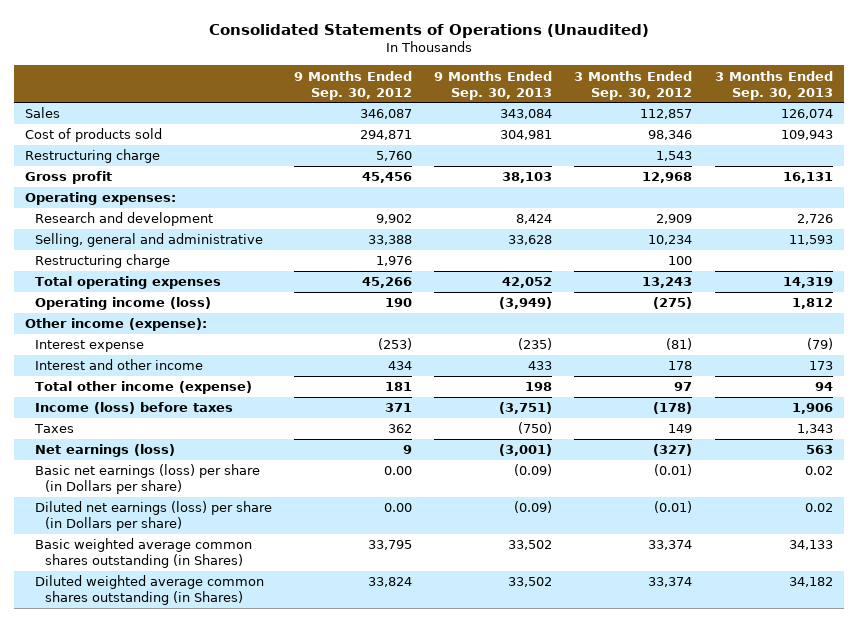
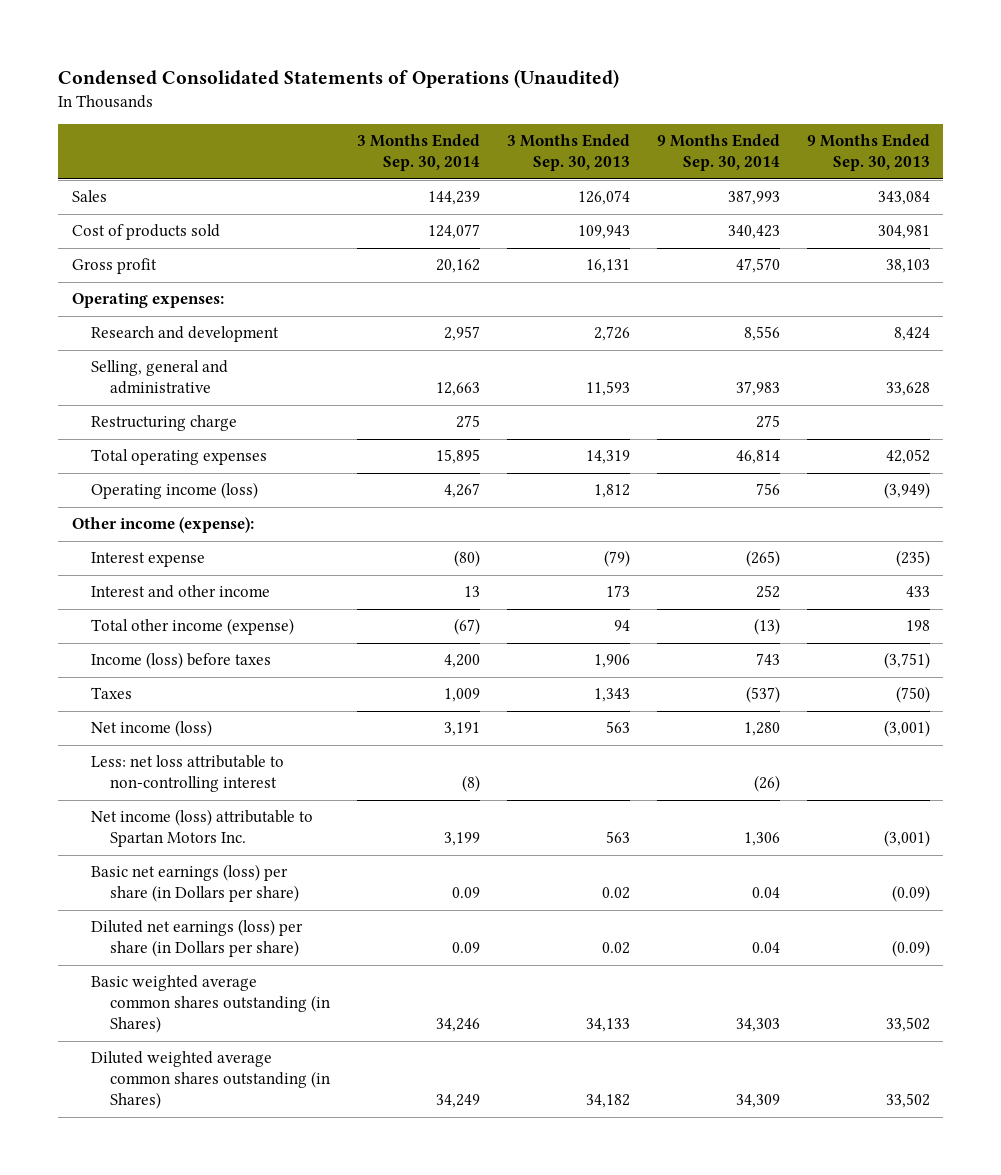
[209,23,650,38] Consolidated Statements of Operations (Unaudited) -> [58,69,620,89] Condensed Consolidated Statements of Operations (Unaudited)
[294,70,413,100] 9 Months Ended Sep. 30, 2012 -> none
[574,70,693,100] 3 Months Ended Sep. 30, 2012 -> none
none -> [357,134,481,172] 3 Months Ended Sep. 30, 2014
none -> [656,134,780,172] 9 Months Ended Sep. 30, 2014
[25,149,161,164] Restructuring charge -> none
none -> [90,720,212,738] Net income (loss)
none -> [90,755,284,793] Less: net loss attributable to non-controlling interest
[34,444,175,458] Net earnings (loss) -> [90,809,313,848] Net income (loss) attributable to Spartan Motors Inc.

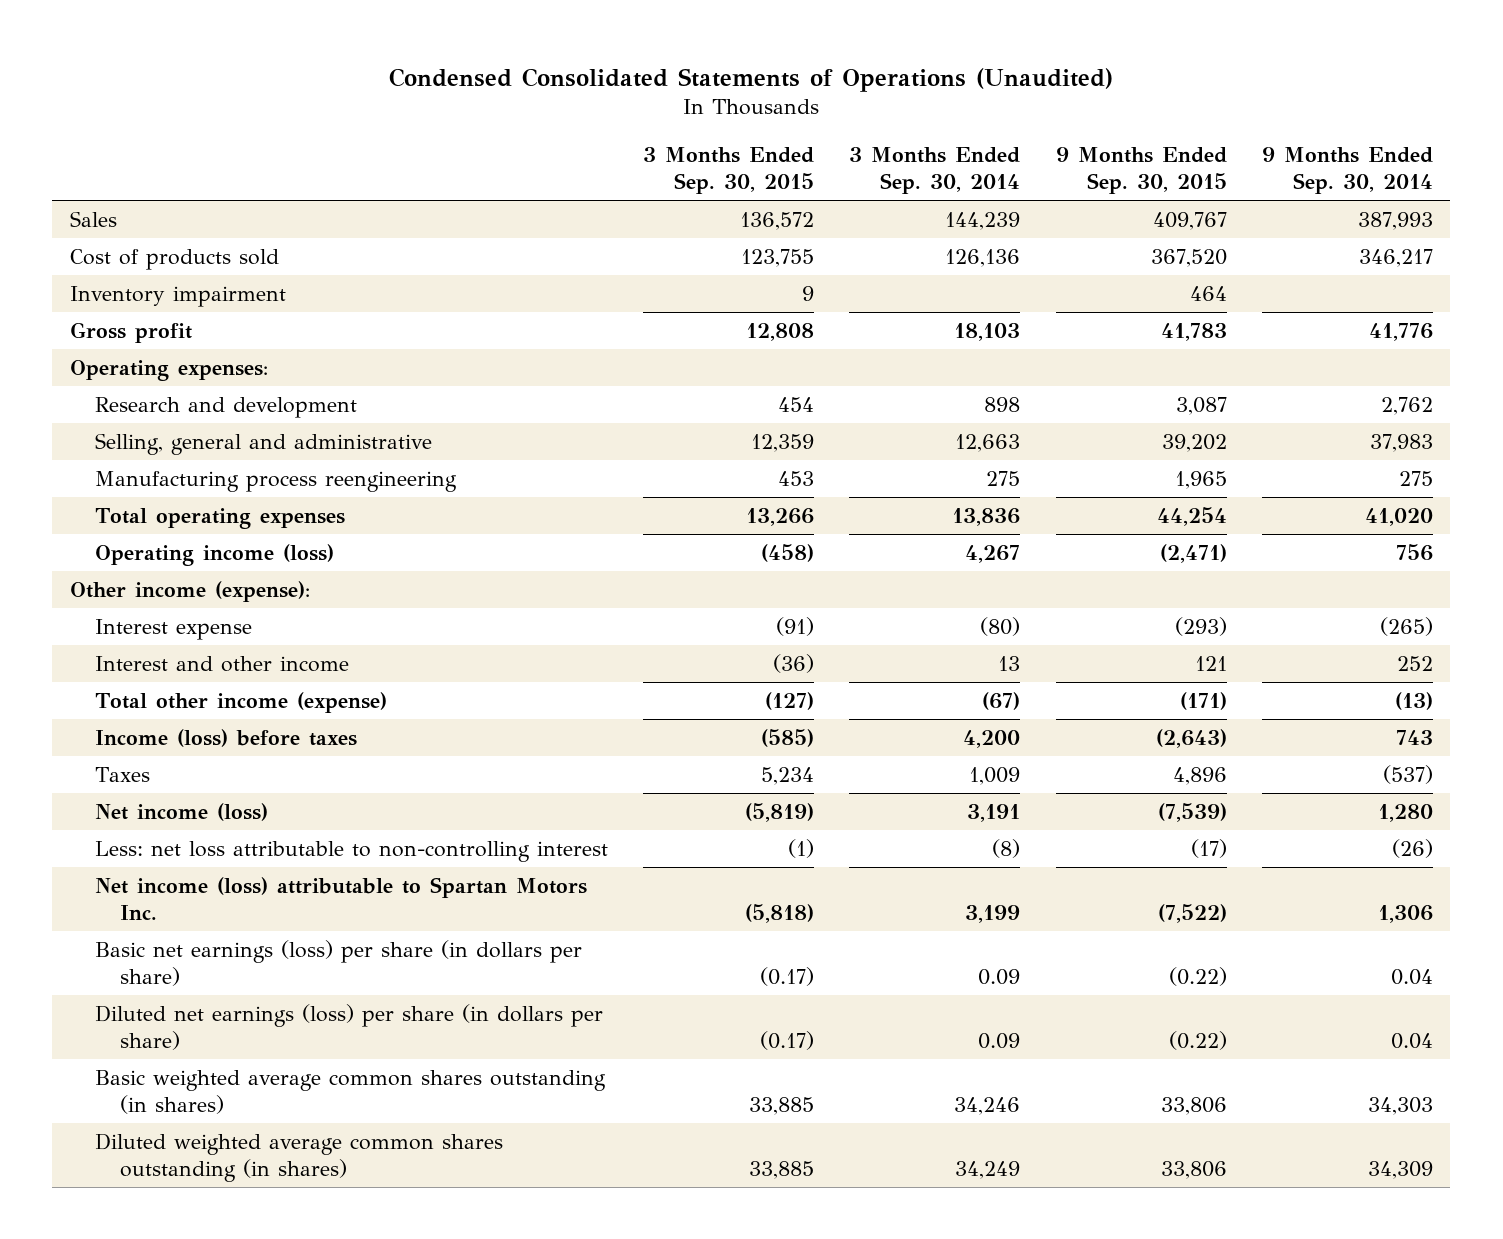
[506,134,630,172] 3 Months Ended Sep. 30, 2013 -> none
[806,134,930,172] 9 Months Ended Sep. 30, 2013 -> none
none -> [643,146,815,194] 3 Months Ended Sep. 30, 2015
none -> [1055,146,1227,194] 9 Months Ended Sep. 30, 2015
[428,224,481,240] 124,077 -> [945,249,1021,268] 126,136
[727,225,780,240] 340,423 -> [1358,249,1433,268] 346,217
none -> [69,286,286,308] Inventory impairment
[436,259,481,274] 20,162 -> [954,323,1021,342] 18,103
[735,258,780,274] 47,570 -> [1368,323,1433,342] 41,776
[444,326,481,342] 2,957 -> [984,397,1021,413] 898
[743,326,780,342] 8,556 -> [1380,397,1433,416] 2,762
[90,415,237,432] Restructuring charge -> [95,471,458,493] Manufacturing process reengineering
[436,449,481,465] 15,895 -> [952,508,1021,527] 13,836
[735,450,780,465] 46,814 -> [1364,508,1433,527] 41,020
[90,864,300,903] Basic net earnings (loss) per share (in Dollars per share) -> [95,940,583,987] Basic net earnings (loss) per share (in dollars per share)
[90,919,303,958] Diluted net earnings (loss) per share (in Dollars per share) -> [95,1004,604,1051] Diluted net earnings (loss) per share (in dollars per share)
[90,975,331,1034] Basic weighted average common shares outstanding (in Shares) -> [95,1070,607,1115] Basic weighted average common shares outstanding (in shares)
[90,1051,331,1110] Diluted weighted average common shares outstanding (in Shares) -> [95,1133,504,1183] Diluted weighted average common shares outstanding (in shares)

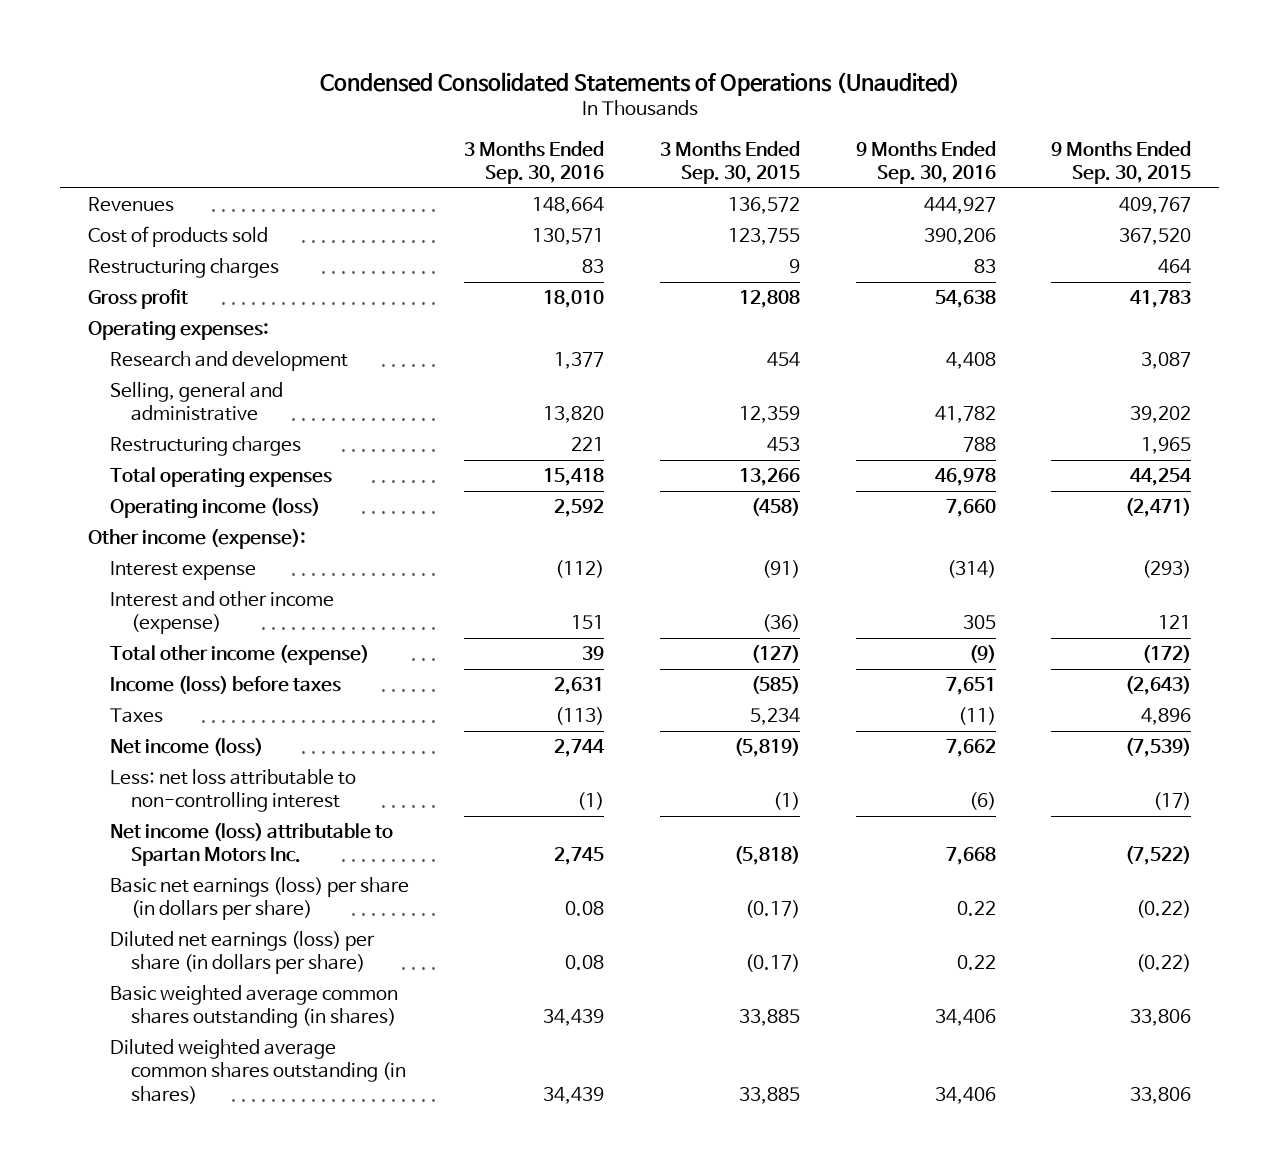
[849,146,1021,194] 3 Months Ended Sep. 30, 2014 -> none
[1261,146,1433,194] 9 Months Ended Sep. 30, 2014 -> none
none -> [464,140,605,185] 3 Months Ended Sep. 30, 2016
none -> [855,140,996,185] 9 Months Ended Sep. 30, 2016
[69,211,117,228] Sales -> [88,197,175,213] Revenues
[69,286,286,308] Inventory impairment -> [88,258,280,279] Restructuring charges
[95,471,458,493] Manufacturing process reengineering -> [109,436,301,457] Restructuring charges
[95,656,350,673] Interest and other income -> [109,591,334,635] Interest and other income (expense)
[1179,692,1227,711] (171) -> [1142,645,1192,664] (172)

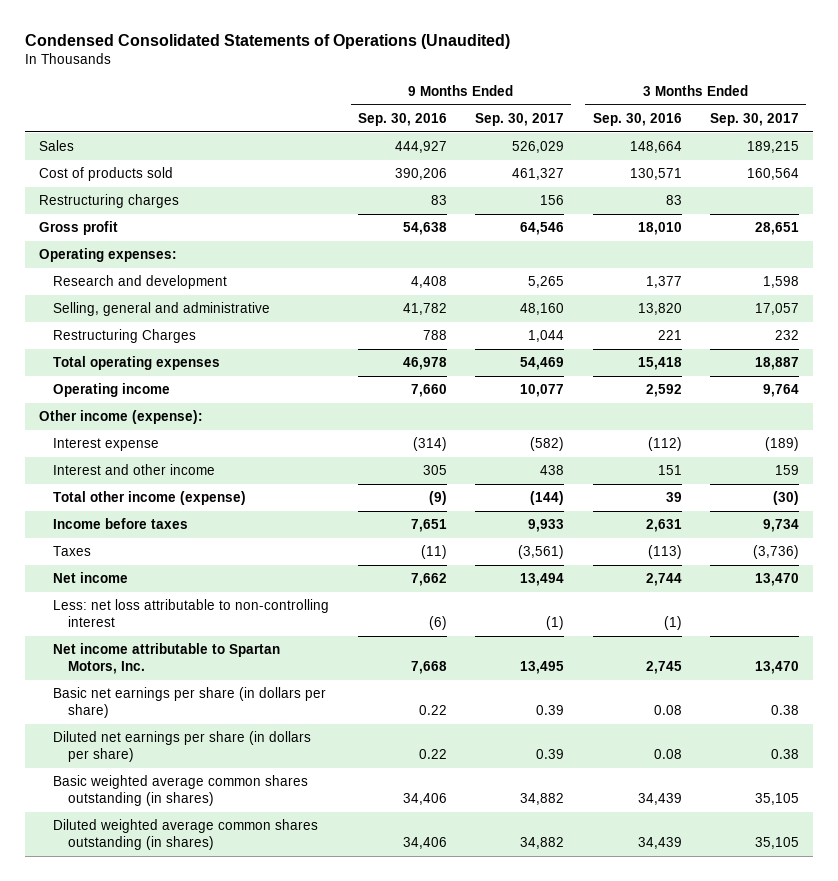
[659,140,800,185] 3 Months Ended Sep. 30, 2015 -> none
[1051,140,1192,185] 9 Months Ended Sep. 30, 2015 -> none
none -> [475,112,565,126] Sep. 30, 2017
none -> [709,112,799,126] Sep. 30, 2017
[88,197,175,213] Revenues -> [38,140,74,152] Sales
[109,436,301,457] Restructuring charges -> [53,329,197,344] Restructuring Charges
[109,498,320,519] Operating income (loss) -> [53,383,171,398] Operating income
[109,591,334,635] Interest and other income (expense) -> [53,464,216,476] Interest and other income
[109,676,341,695] Income (loss) before taxes -> [53,518,189,530] Income before taxes
[109,738,263,757] Net income (loss) -> [53,572,129,584] Net income
[109,823,393,867] Net income (loss) attributable to Spartan Motors Inc. -> [53,643,281,674] Net income attributable to Spartan Motors, Inc.
[109,877,409,921] Basic net earnings (loss) per share (in dollars per share) -> [53,687,327,718] Basic net earnings per share (in dollars per share)
[109,931,375,975] Diluted net earnings (loss) per share (in dollars per share) -> [53,731,312,762] Diluted net earnings per share (in dollars per share)

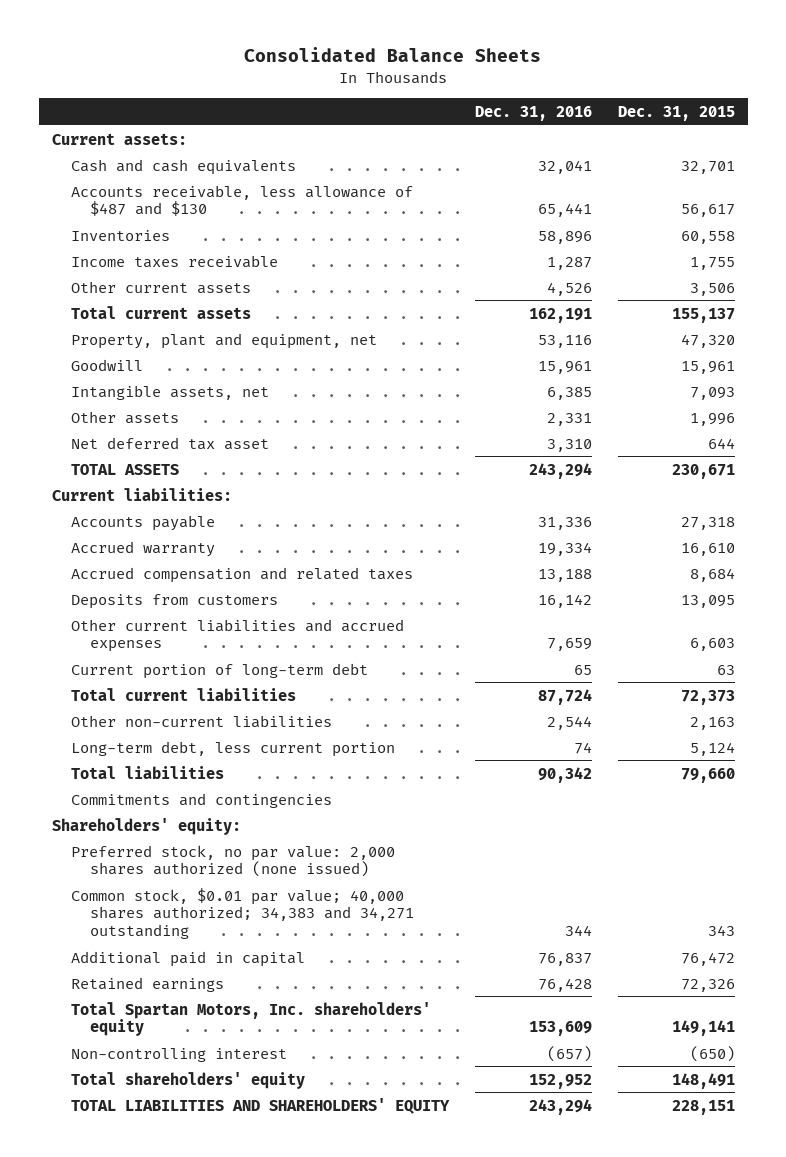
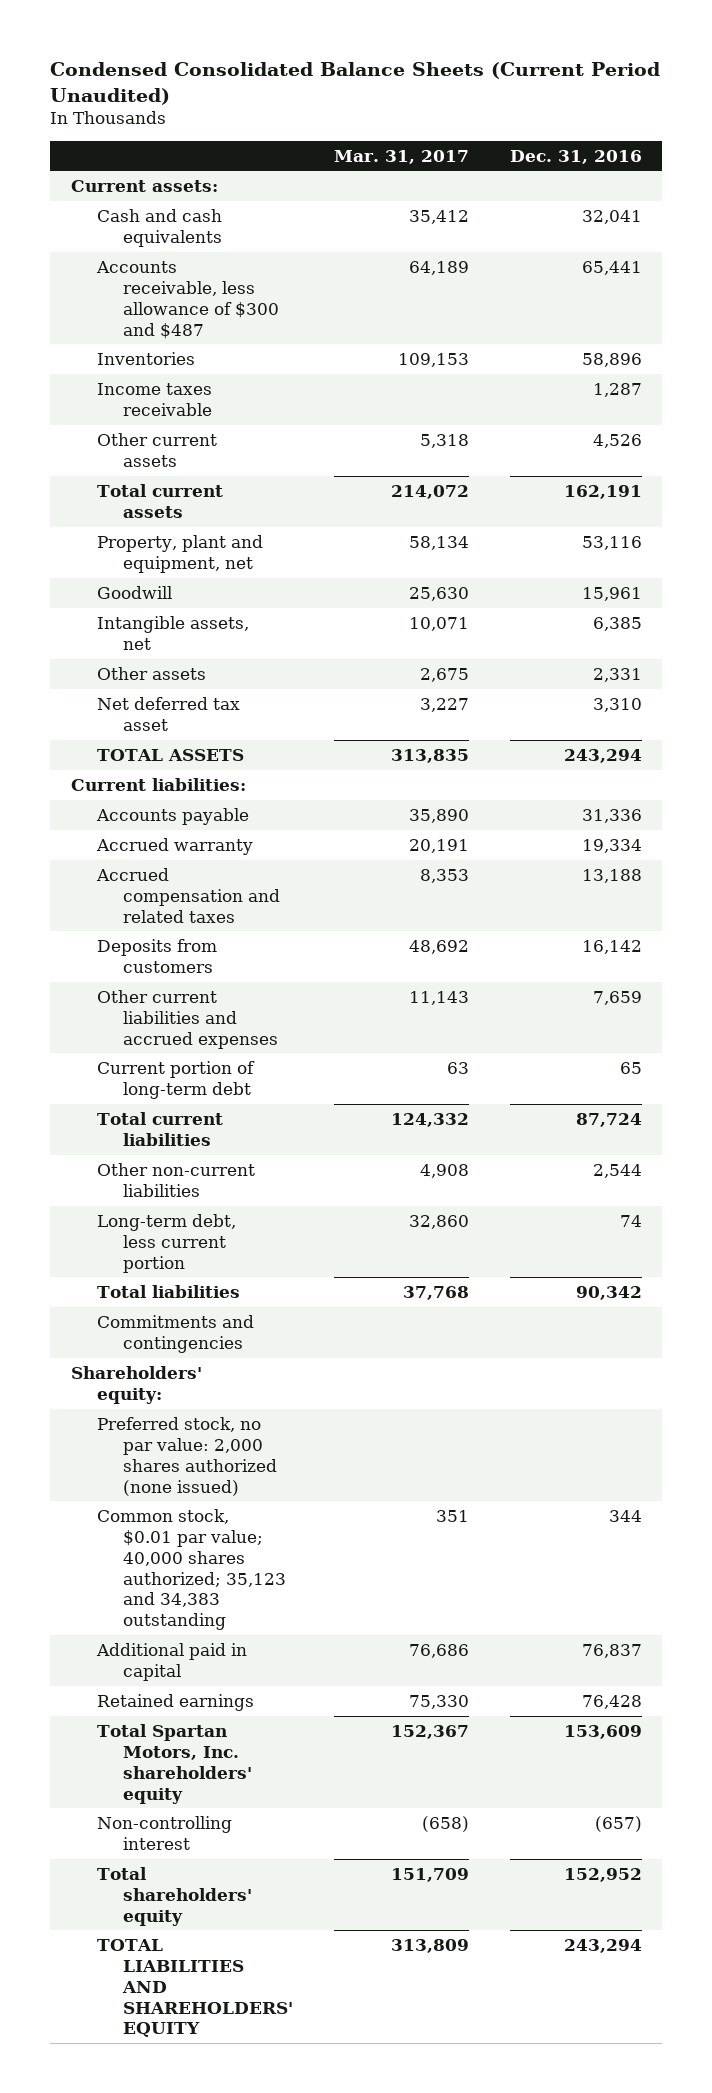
[244,47,542,63] Consolidated Balance Sheets -> [50,61,661,105] Condensed Consolidated Balance Sheets (Current Period Unaudited)
[617,105,735,121] Dec. 31, 2015 -> none
none -> [333,149,469,164] Mar. 31, 2017
[71,184,414,217] Accounts receivable, less allowance of $487 and $130 -> [95,260,279,339] Accounts receivable, less allowance of $300 and $487
[71,887,415,940] Common stock, $0.01 par value; 40,000 shares authorized; 34,383 and 34,271 outstanding -> [96,1508,286,1631] Common stock, $0.01 par value; 40,000 shares authorized; 35,123 and 34,383 outstanding

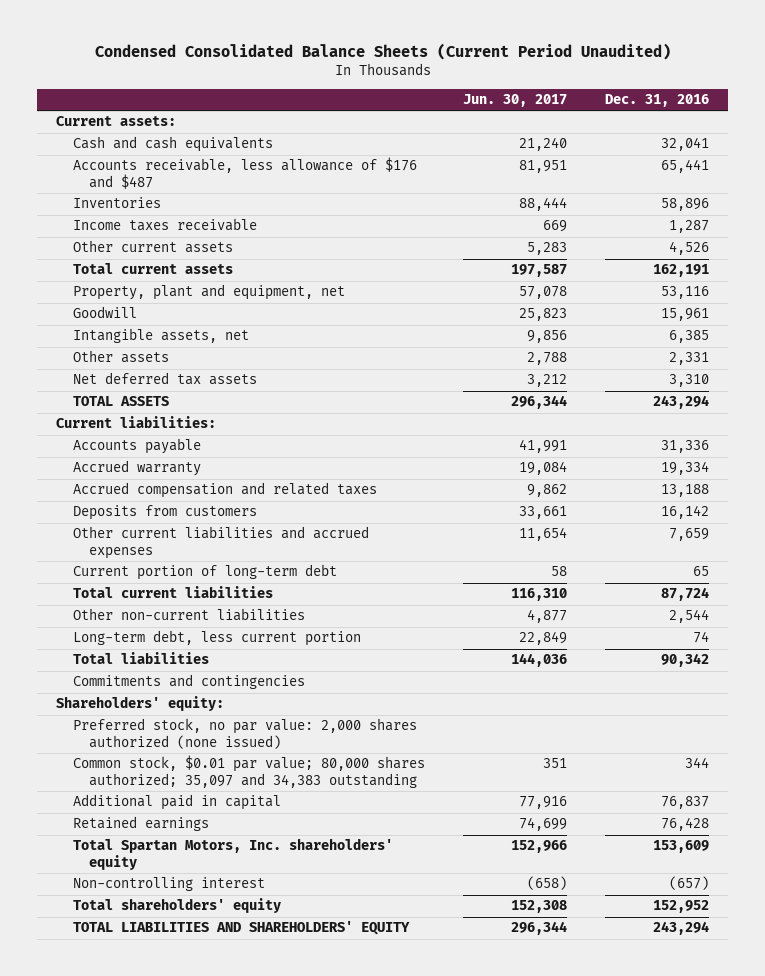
[333,149,469,164] Mar. 31, 2017 -> none
none -> [462,94,567,108] Jun. 30, 2017
[95,260,279,339] Accounts receivable, less allowance of $300 and $487 -> [72,157,417,190] Accounts receivable, less allowance of $176 and $487
[96,696,240,731] Net deferred tax asset -> [72,372,257,386] Net deferred tax assets
[96,1508,286,1631] Common stock, $0.01 par value; 40,000 shares authorized; 35,123 and 34,383 outstanding -> [72,755,425,789] Common stock, $0.01 par value; 80,000 shares authorized; 35,097 and 34,383 outstanding

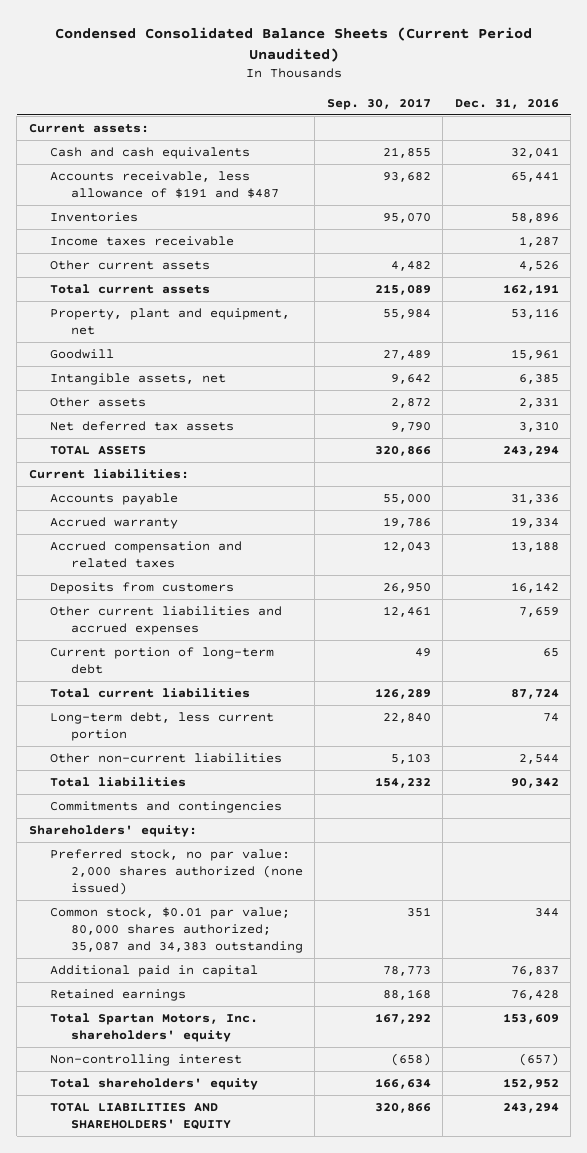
[462,94,567,108] Jun. 30, 2017 -> none
none -> [326,97,431,110] Sep. 30, 2017
[72,157,417,190] Accounts receivable, less allowance of $176 and $487 -> [49,171,279,199] Accounts receivable, less allowance of $191 and $487
[72,608,305,622] Other non-current liabilities -> [49,753,282,764] Other non-current liabilities
[72,755,425,789] Common stock, $0.01 par value; 80,000 shares authorized; 35,097 and 34,383 outstanding -> [49,907,303,954] Common stock, $0.01 par value; 80,000 shares authorized; 35,087 and 34,383 outstanding

